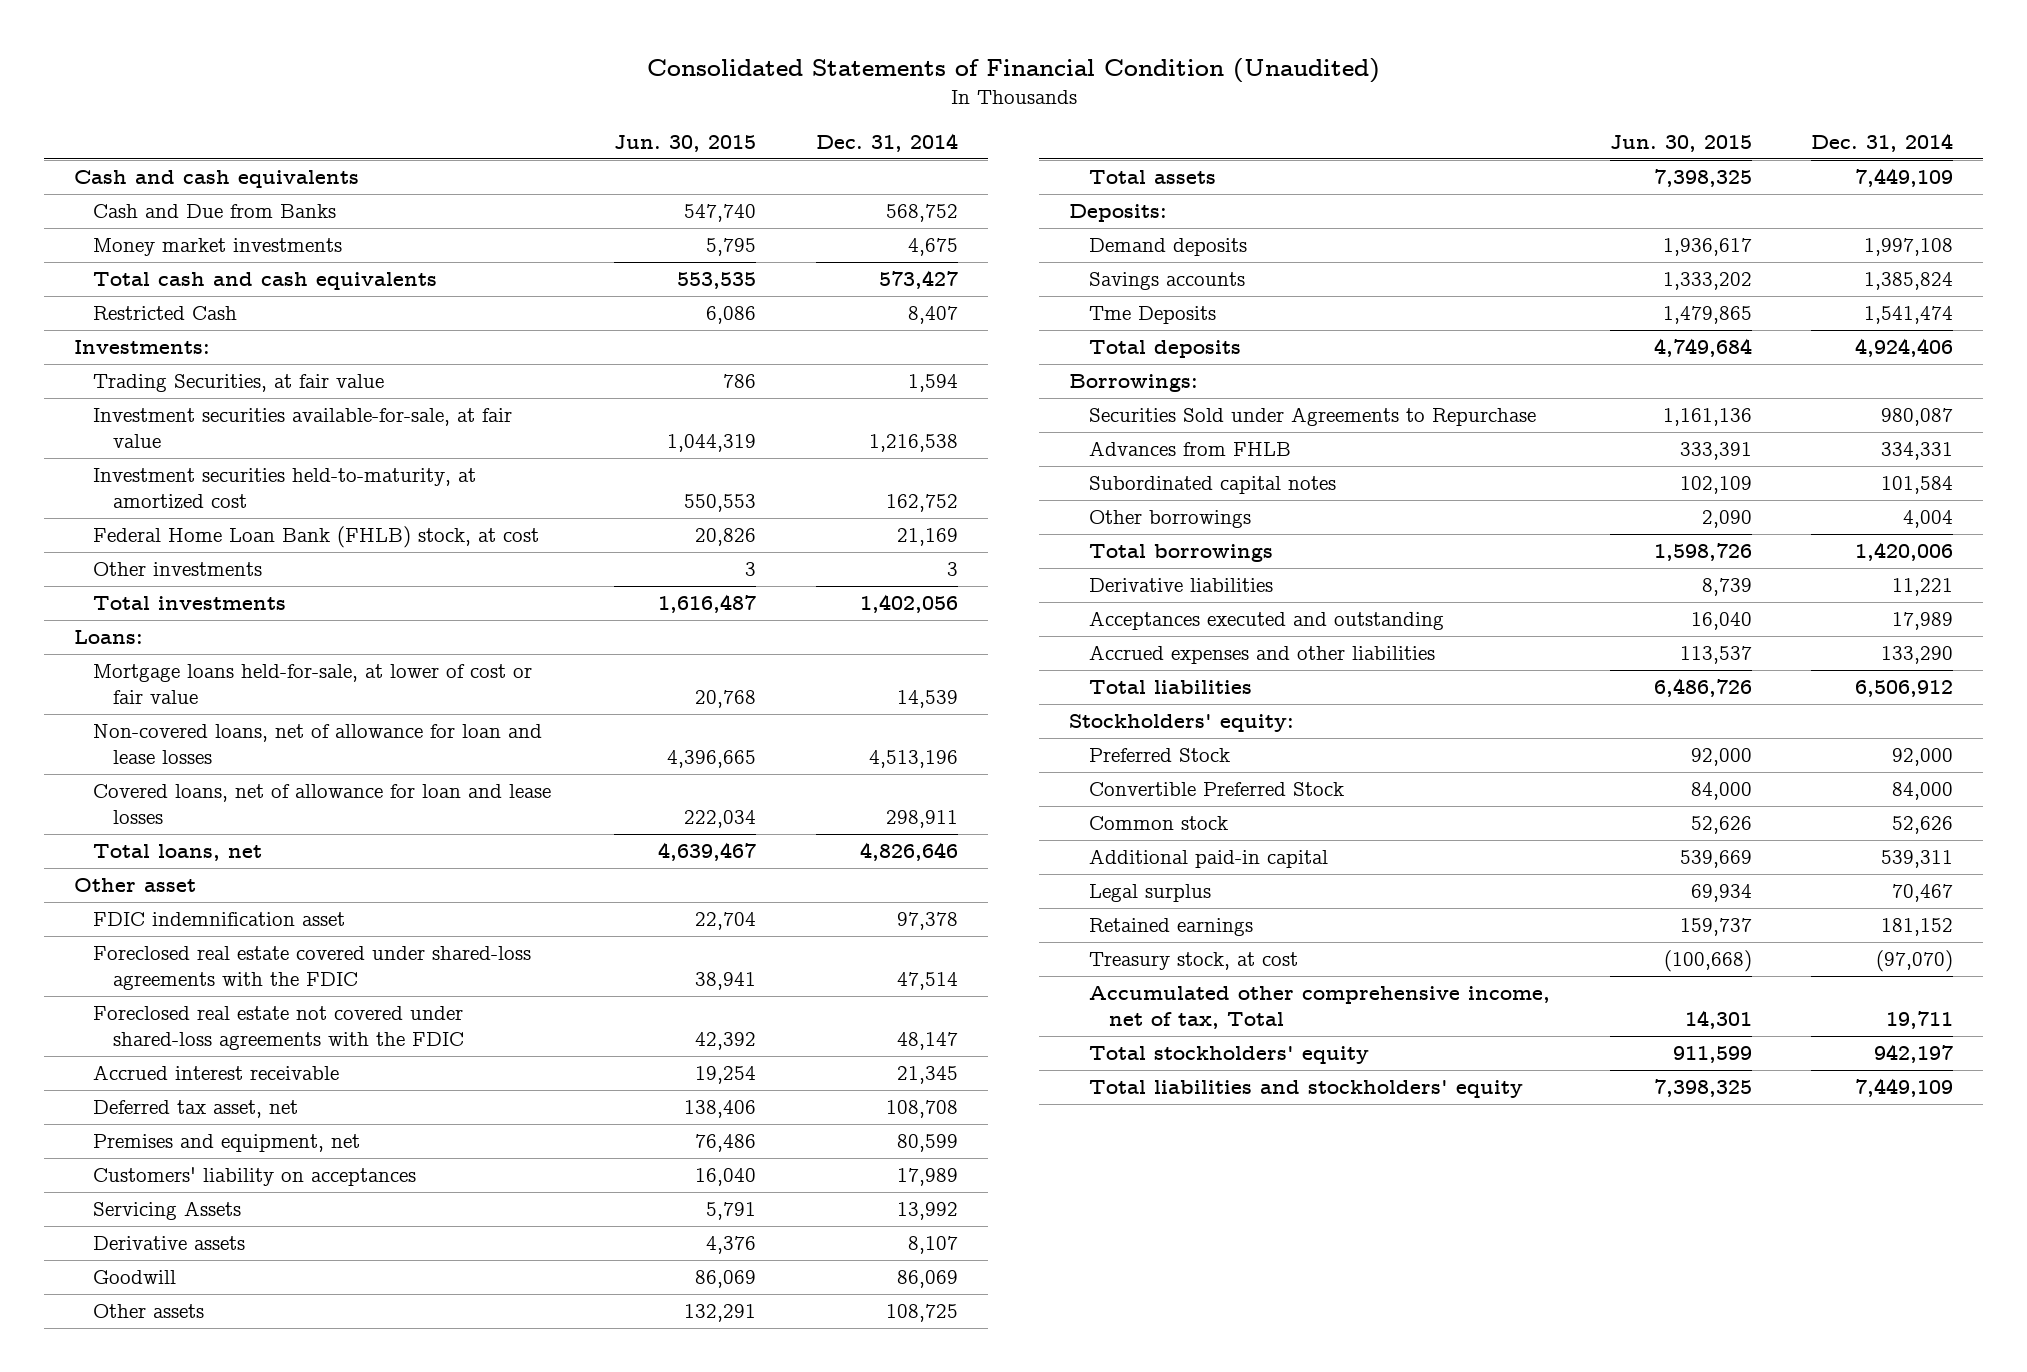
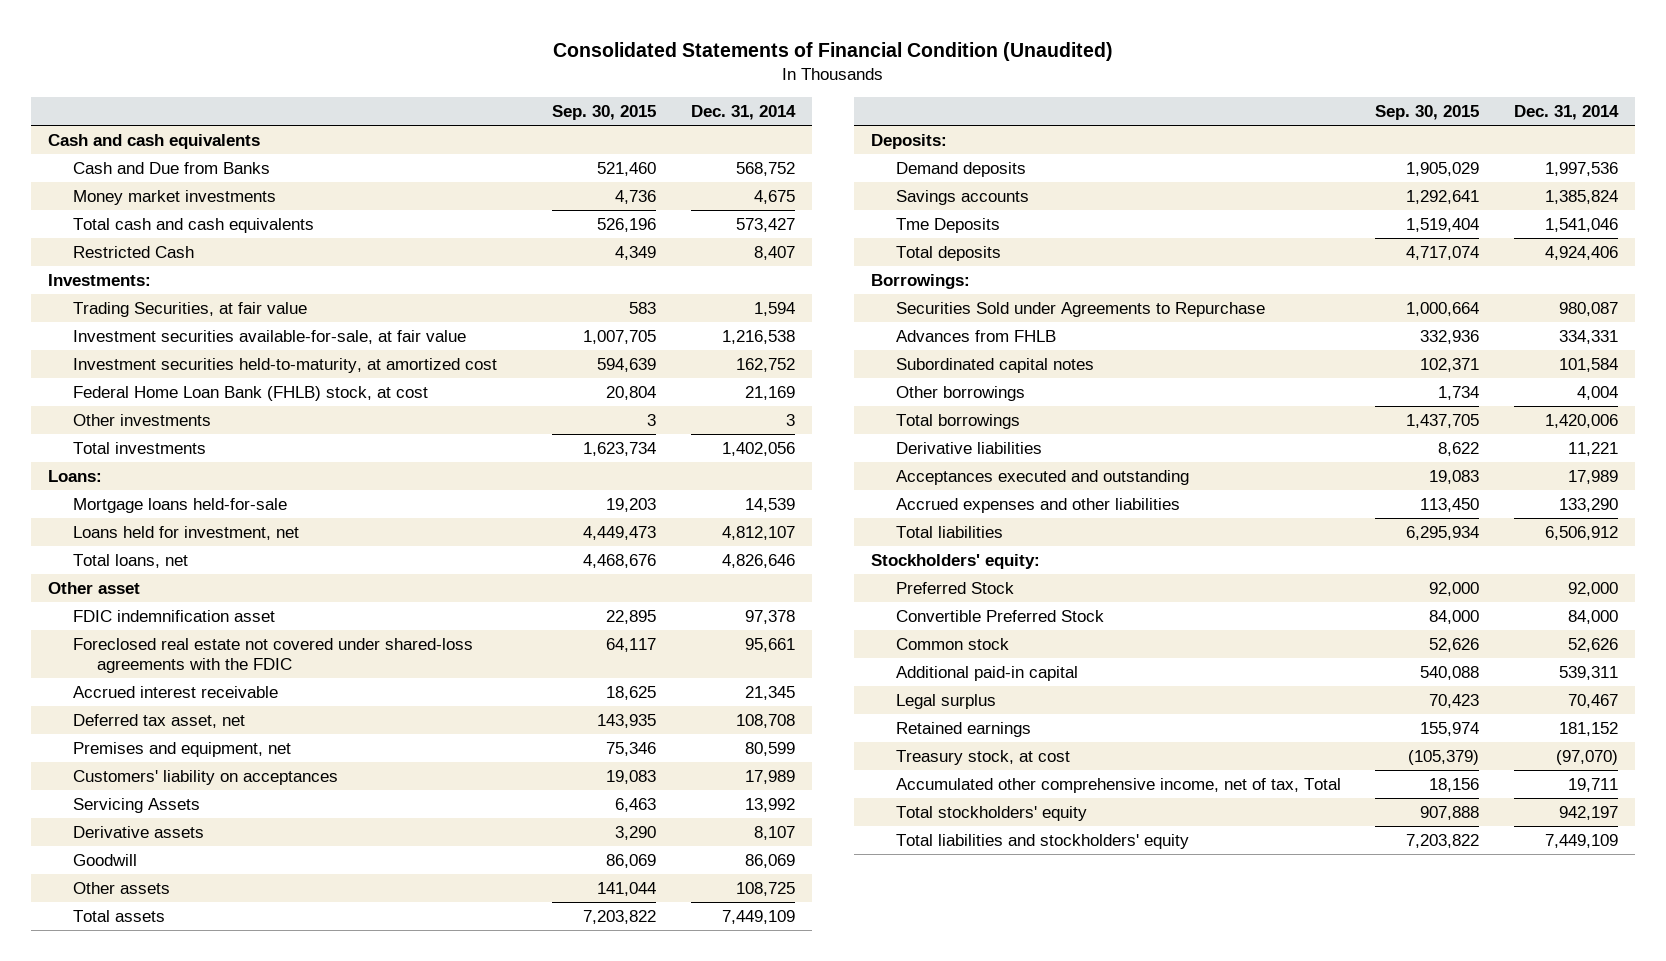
[614,135,757,153] Jun. 30, 2015 -> none
none -> [552,104,657,120] Sep. 30, 2015
[93,724,543,765] Non-covered loans, net of allowance for loan and lease losses -> none
[93,784,552,825] Covered loans, net of allowance for loan and lease losses -> none
[93,664,533,705] Mortgage loans held-for-sale, at lower of cost or fair value -> [72,497,287,513] Mortgage loans held-for-sale
none -> [72,525,299,540] Loans held for investment, net
[93,946,532,991] Foreclosed real estate covered under shared-loss agreements with the FDIC -> none
[896,1032,958,1051] 48,147 -> [744,637,795,652] 95,661
[1864,238,1954,257] 1,997,108 -> [1544,161,1618,176] 1,997,536
[1864,306,1954,325] 1,541,474 -> [1544,217,1618,232] 1,541,046

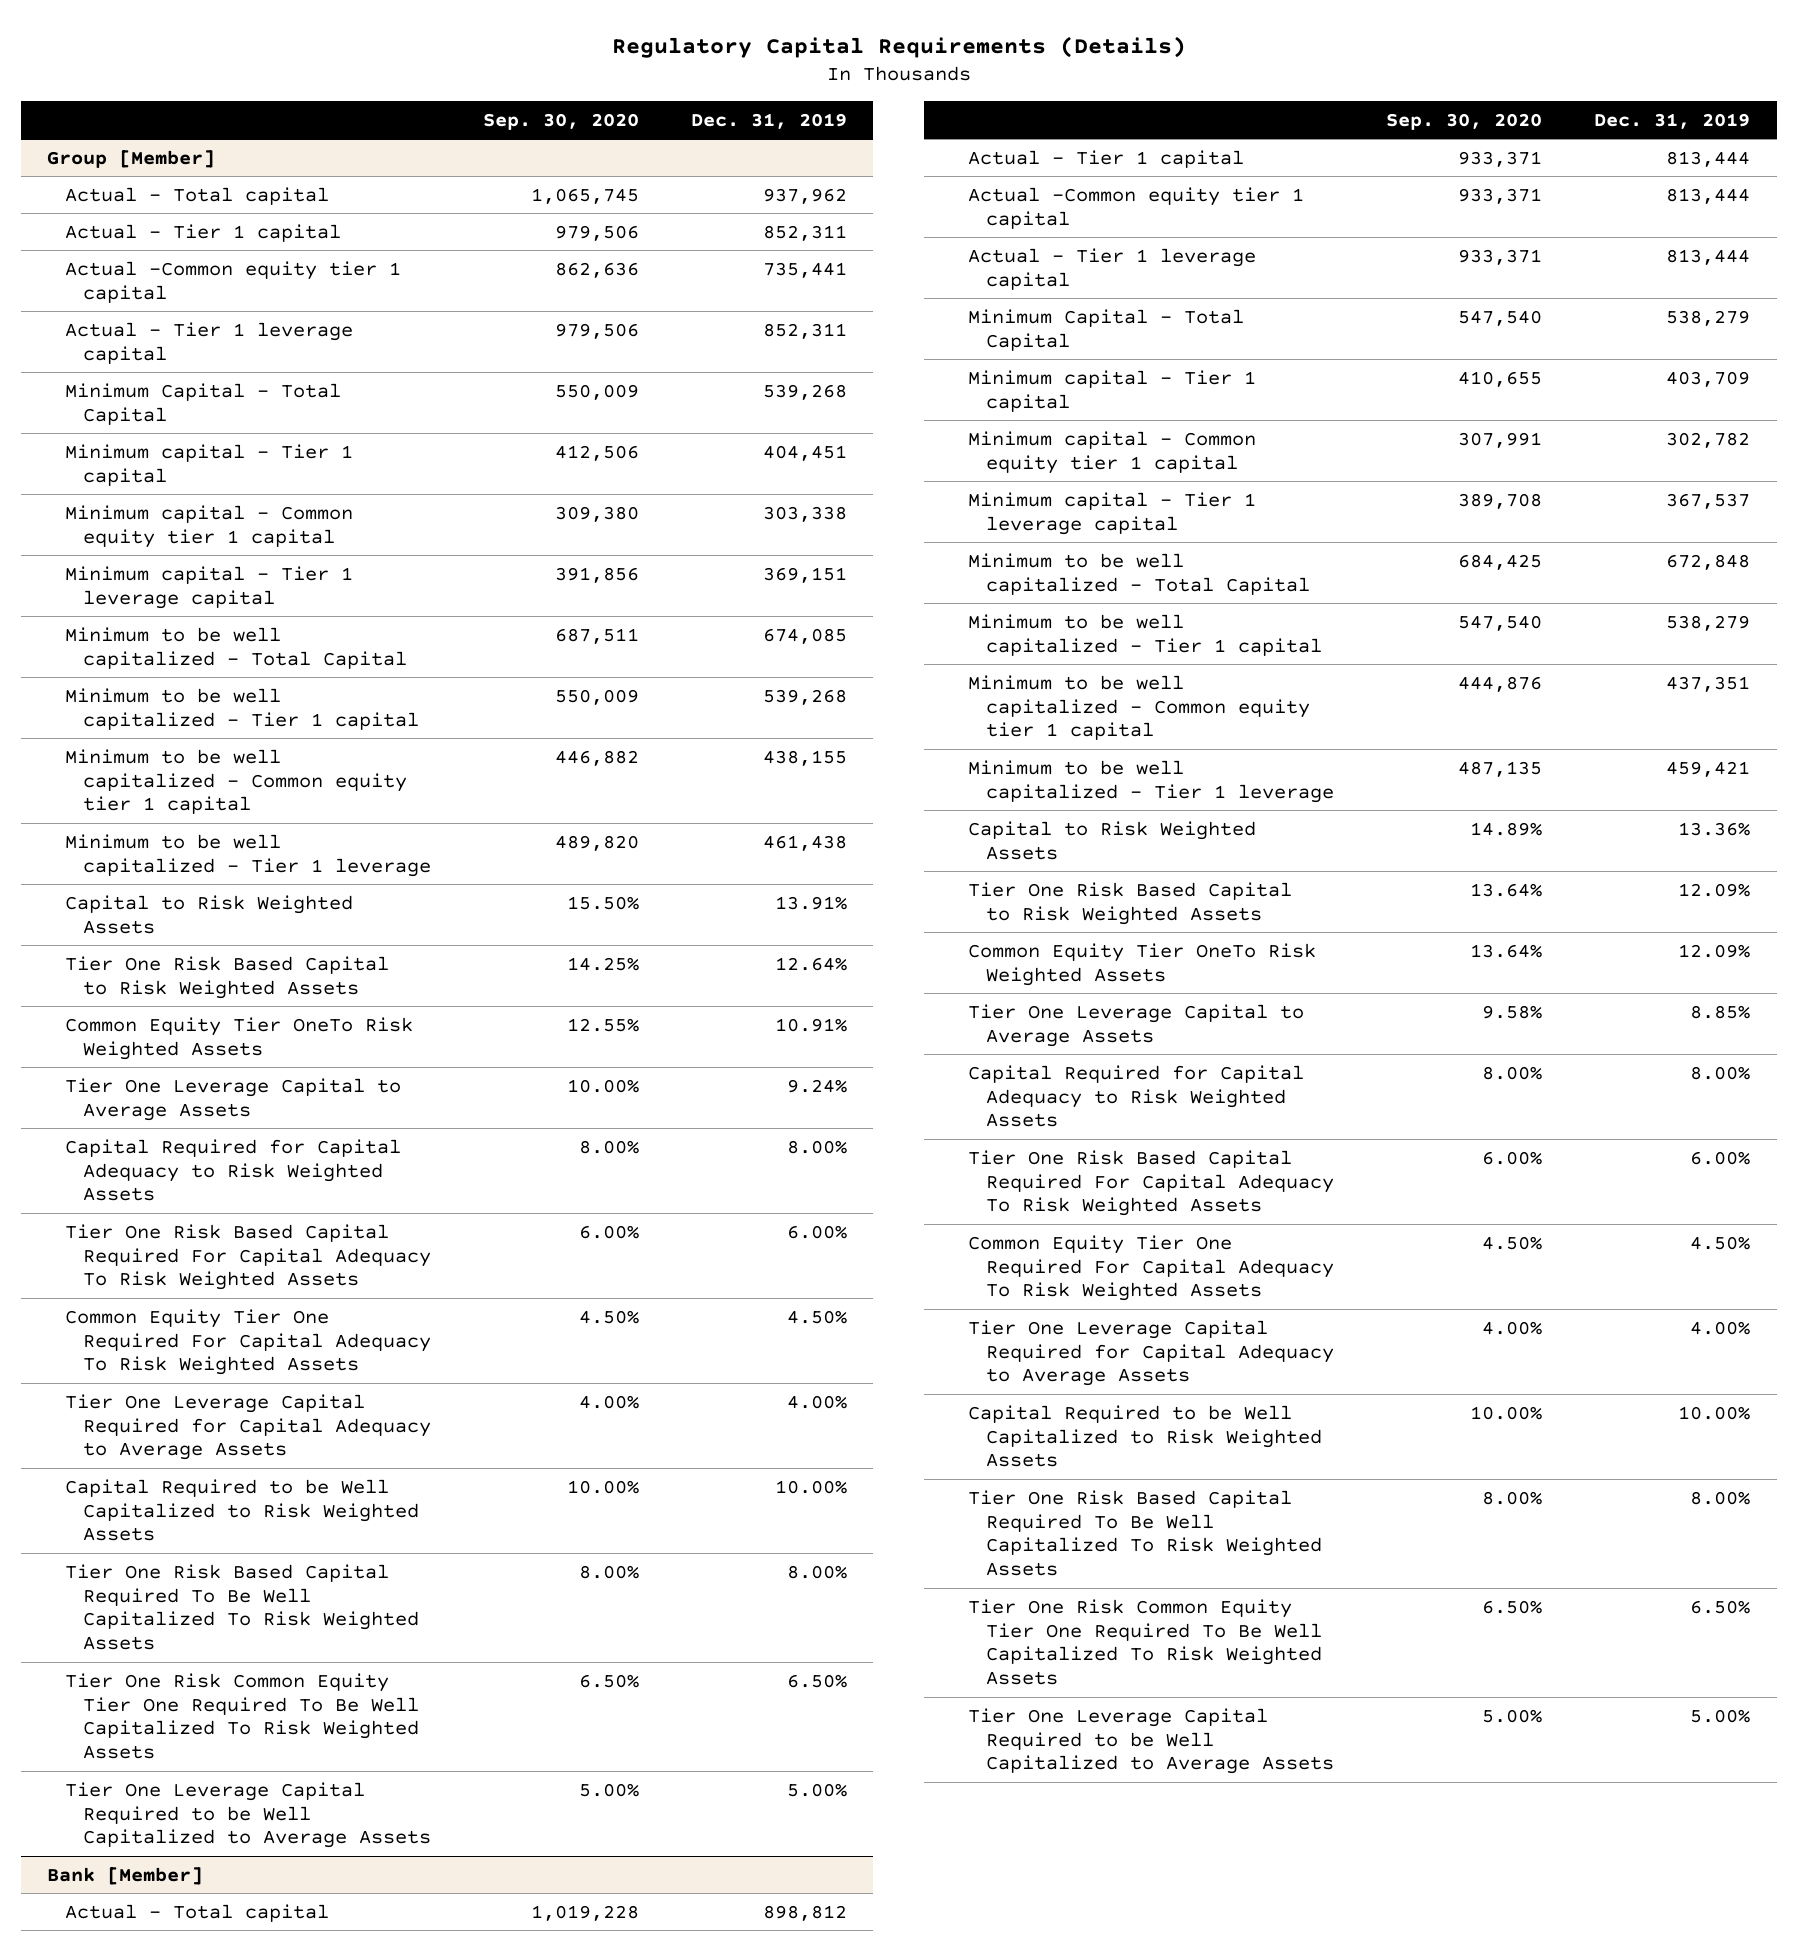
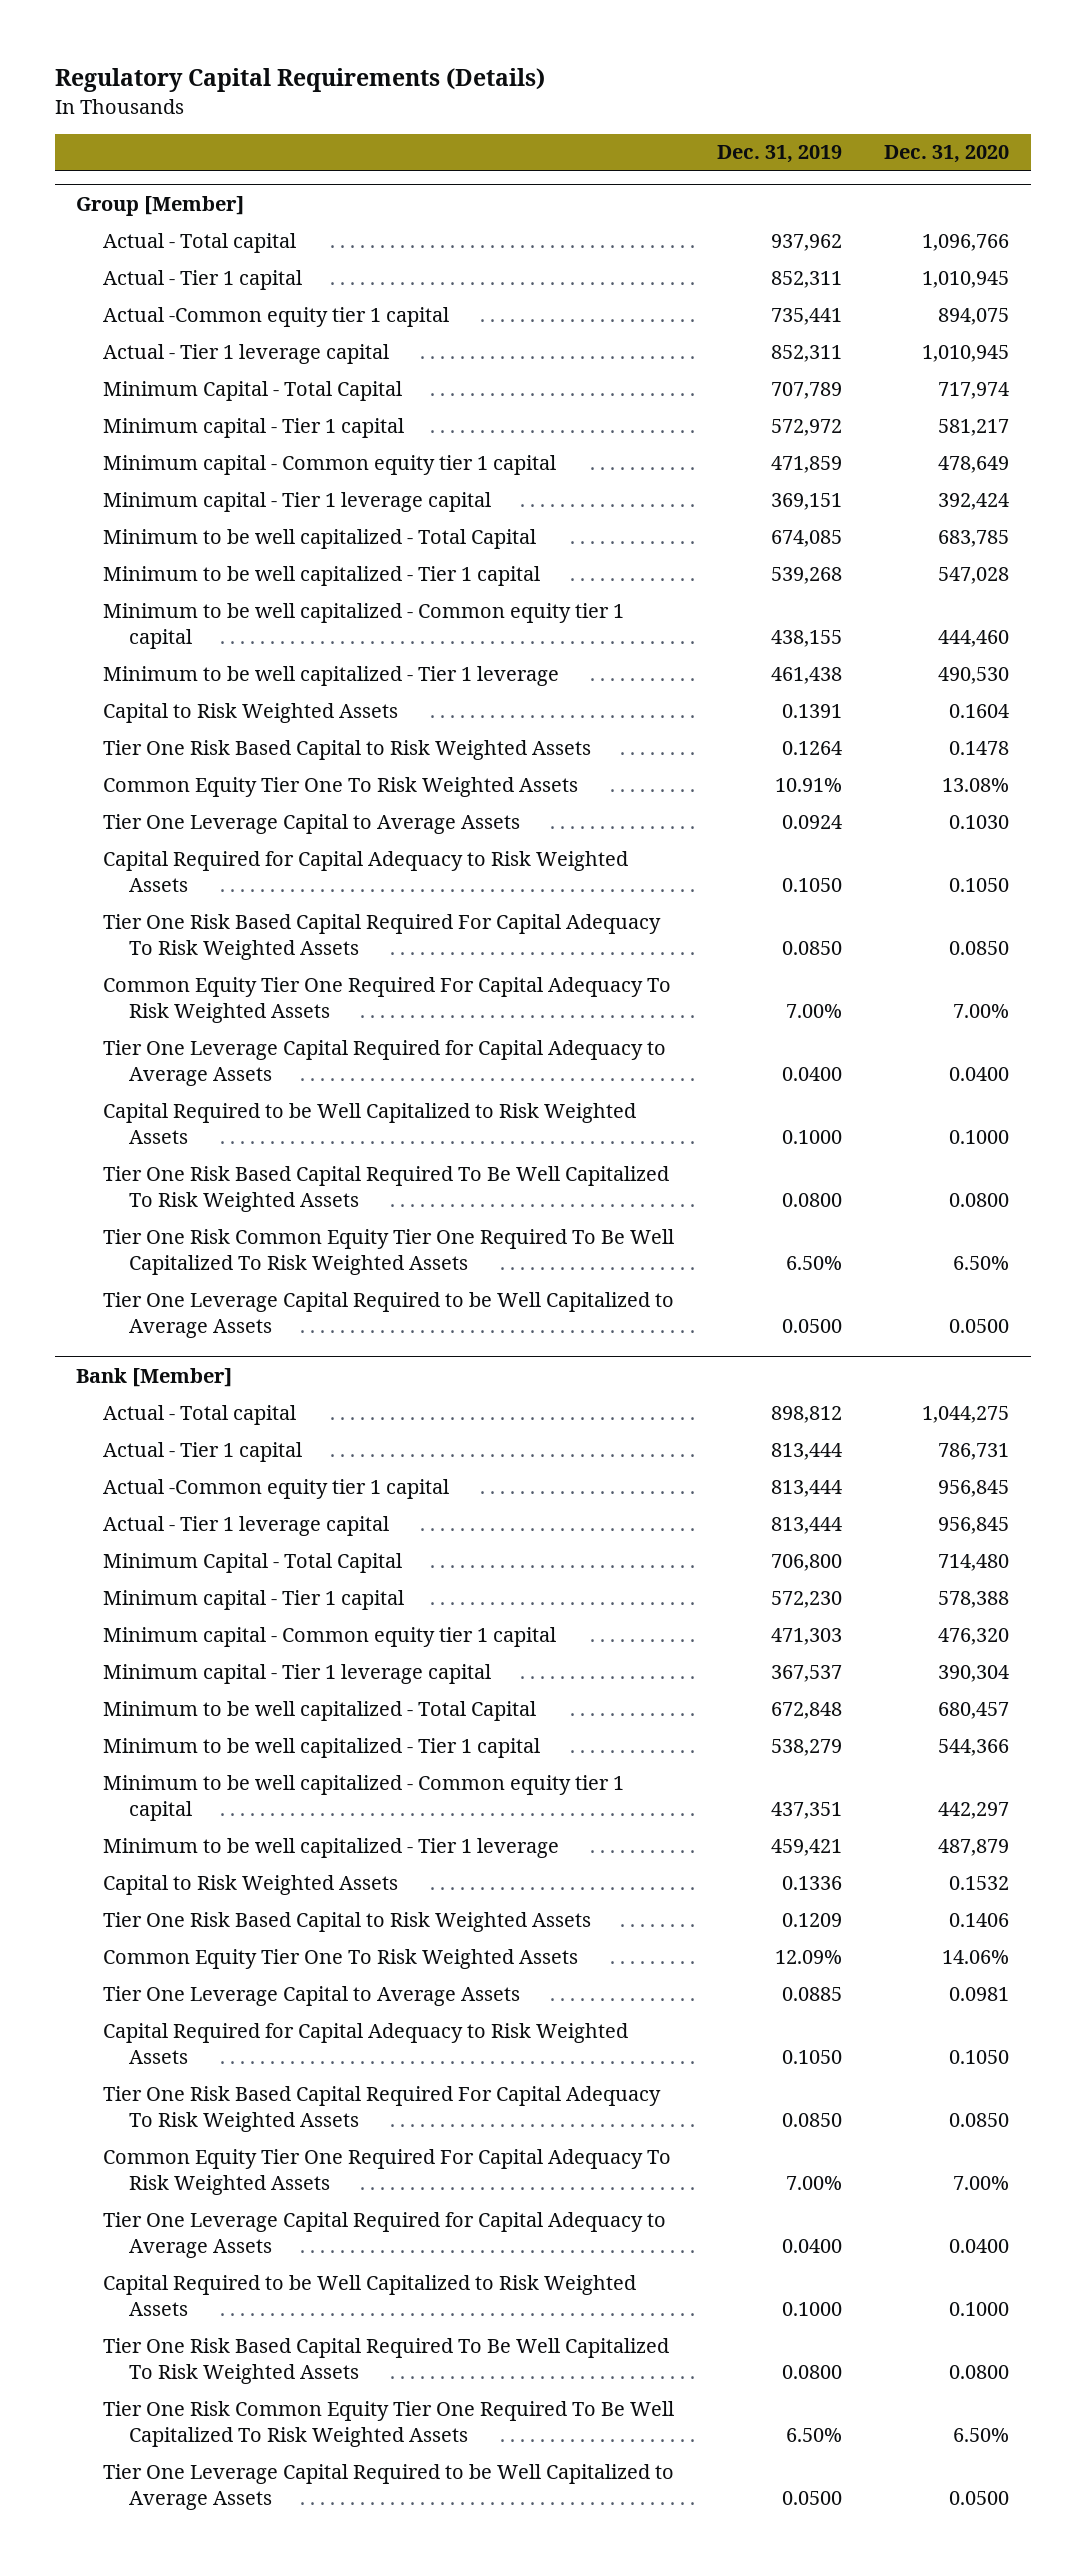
[482,112,639,130] Sep. 30, 2020 -> none
none -> [884,145,1010,164] Dec. 31, 2020
[763,383,848,400] 539,268 -> [770,381,842,399] 707,789
[763,444,848,461] 404,451 -> [770,418,842,436] 572,972
[763,505,848,522] 303,338 -> [770,455,842,473] 471,859
[775,895,848,910] 13.91% -> [781,703,842,718] 0.1391
[775,956,848,971] 12.64% -> [781,740,842,755] 0.1264
[64,1016,413,1060] Common Equity Tier OneTo Risk Weighted Assets -> [102,776,578,797] Common Equity Tier One To Risk Weighted Assets
[787,1078,848,1093] 9.24% -> [781,814,842,829] 0.0924
[787,1139,848,1154] 8.00% -> [781,877,842,892] 0.1050
[787,1224,848,1239] 6.00% -> [781,940,842,955] 0.0850
[787,1309,848,1324] 4.50% -> [785,1003,842,1018] 7.00%
[787,1394,848,1409] 4.00% -> [781,1066,842,1081] 0.0400
[775,1479,848,1494] 10.00% -> [781,1129,842,1144] 0.1000
[787,1564,848,1579] 8.00% -> [781,1192,842,1207] 0.0800
[787,1782,848,1797] 5.00% -> [781,1318,842,1333] 0.0500
[1666,309,1751,326] 538,279 -> [770,1553,842,1571] 706,800
[1666,370,1751,387] 403,709 -> [770,1590,842,1608] 572,230
[1666,431,1751,448] 302,782 -> [770,1627,842,1645] 471,303
[1678,821,1751,836] 13.36% -> [781,1875,842,1890] 0.1336
[1678,882,1751,897] 12.09% -> [781,1912,842,1927] 0.1209
[968,942,1317,986] Common Equity Tier OneTo Risk Weighted Assets -> [102,1948,578,1969] Common Equity Tier One To Risk Weighted Assets
[1690,1004,1751,1019] 8.85% -> [781,1986,842,2001] 0.0885
[1690,1065,1751,1080] 8.00% -> [781,2049,842,2064] 0.1050
[1690,1150,1751,1165] 6.00% -> [781,2112,842,2127] 0.0850
[1690,1235,1751,1250] 4.50% -> [785,2175,842,2190] 7.00%
[1690,1320,1751,1335] 4.00% -> [781,2238,842,2253] 0.0400
[1678,1405,1751,1420] 10.00% -> [781,2301,842,2316] 0.1000
[1690,1490,1751,1505] 8.00% -> [781,2364,842,2379] 0.0800
[1690,1708,1751,1723] 5.00% -> [781,2490,842,2505] 0.0500

